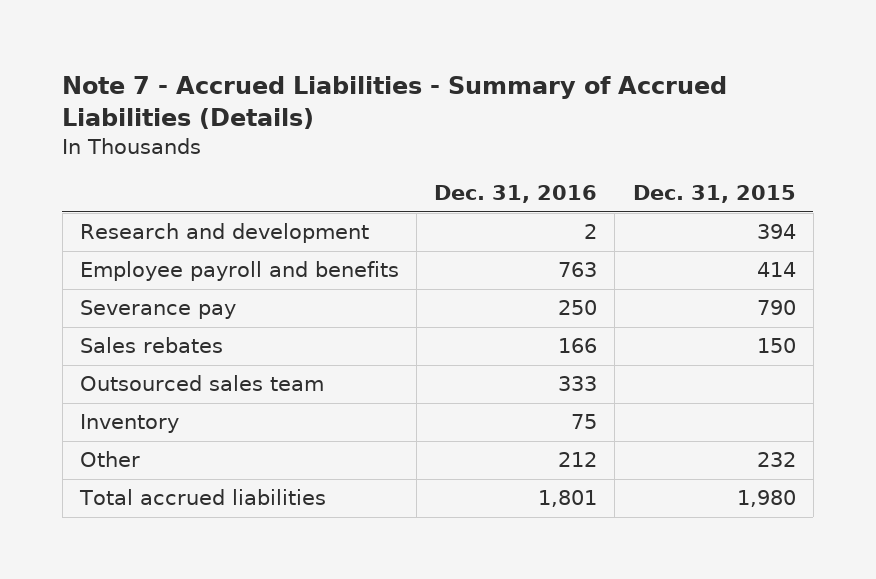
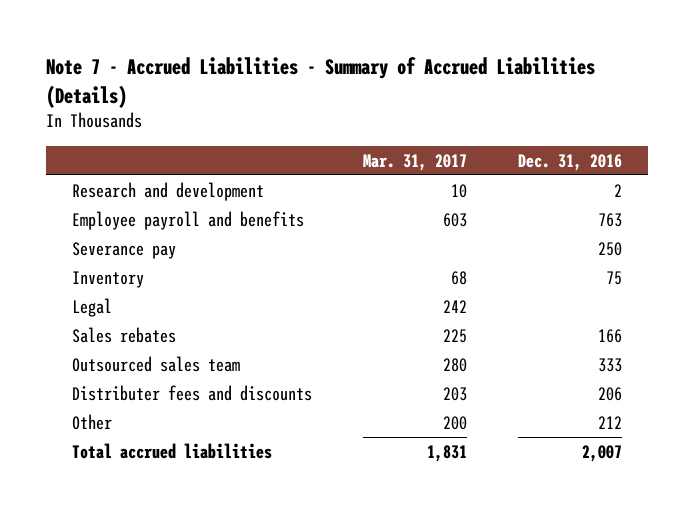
[632,185,796,204] Dec. 31, 2015 -> none
none -> [363,153,468,171] Mar. 31, 2017
[79,414,179,434] Inventory -> [71,270,144,288] Inventory
none -> [71,297,112,317] Legal
none -> [71,384,312,401] Distributer fees and discounts
[538,490,598,508] 1,801 -> [582,444,623,462] 2,007

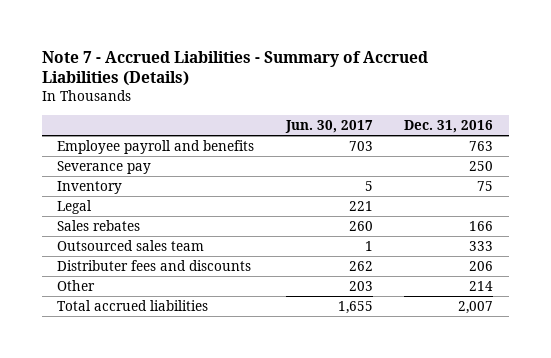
[363,153,468,171] Mar. 31, 2017 -> none
none -> [284,119,373,133] Jun. 30, 2017
[71,181,264,201] Research and development -> none
[598,415,623,429] 212 -> [469,280,494,291] 214

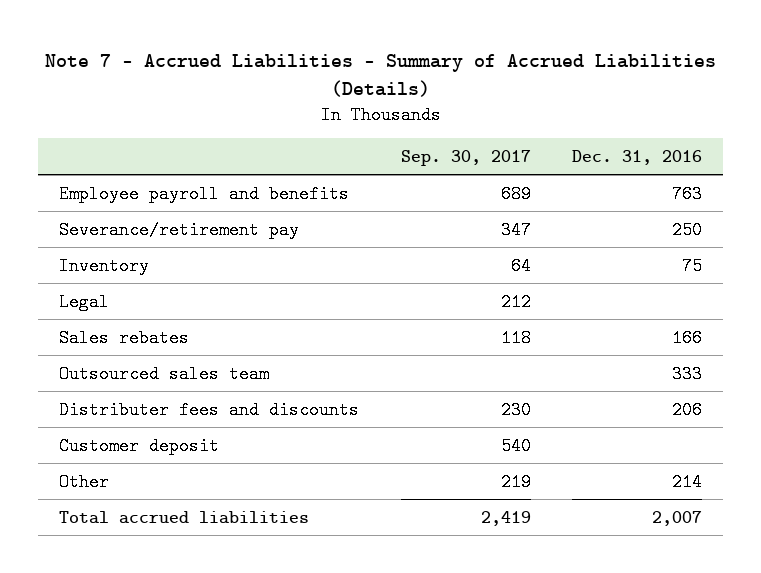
[284,119,373,133] Jun. 30, 2017 -> none
none -> [400,149,531,166] Sep. 30, 2017
[57,160,152,174] Severance pay -> [59,220,300,239] Severance/retirement pay
none -> [59,436,220,455] Customer deposit

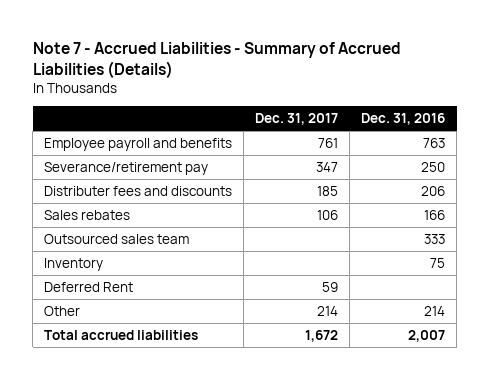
[400,149,531,166] Sep. 30, 2017 -> none
none -> [255,113,339,126] Dec. 31, 2017
[59,292,110,311] Legal -> none
[59,400,360,419] Distributer fees and discounts -> [44,185,233,196] Distributer fees and discounts
[59,436,220,455] Customer deposit -> none
[59,256,150,275] Inventory -> [44,257,104,271] Inventory
none -> [44,281,134,292] Deferred Rent

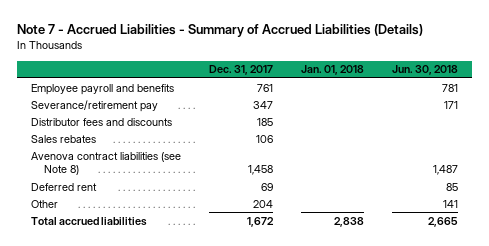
[361,113,446,126] Dec. 31, 2016 -> none
none -> [300,65,364,76] Jan. 01, 2018
none -> [391,65,458,76] Jun. 30, 2018
[44,185,233,196] Distributer fees and discounts -> [31,117,173,126] Distributor fees and discounts
[44,233,190,244] Outsourced sales team -> none
[44,257,104,271] Inventory -> none
none -> [31,151,182,176] Avenova contract liabilities (see Note 8)
[44,281,134,292] Deferred Rent -> [31,182,98,191] Deferred rent
[322,281,339,292] 59 -> [260,182,273,191] 69
[317,305,339,316] 214 -> [252,199,273,208] 204

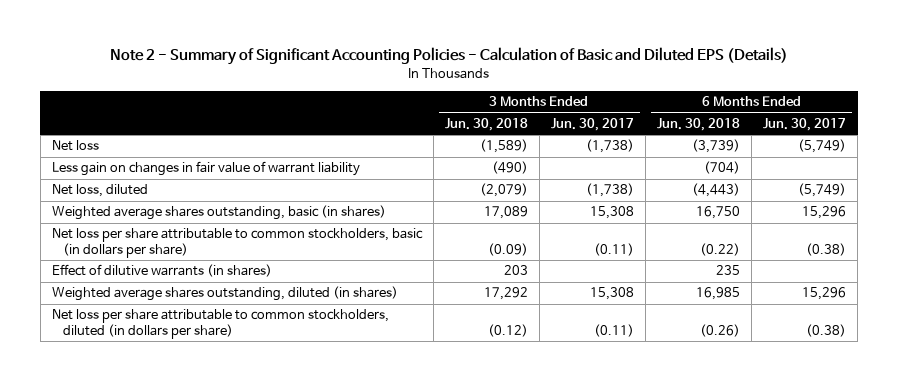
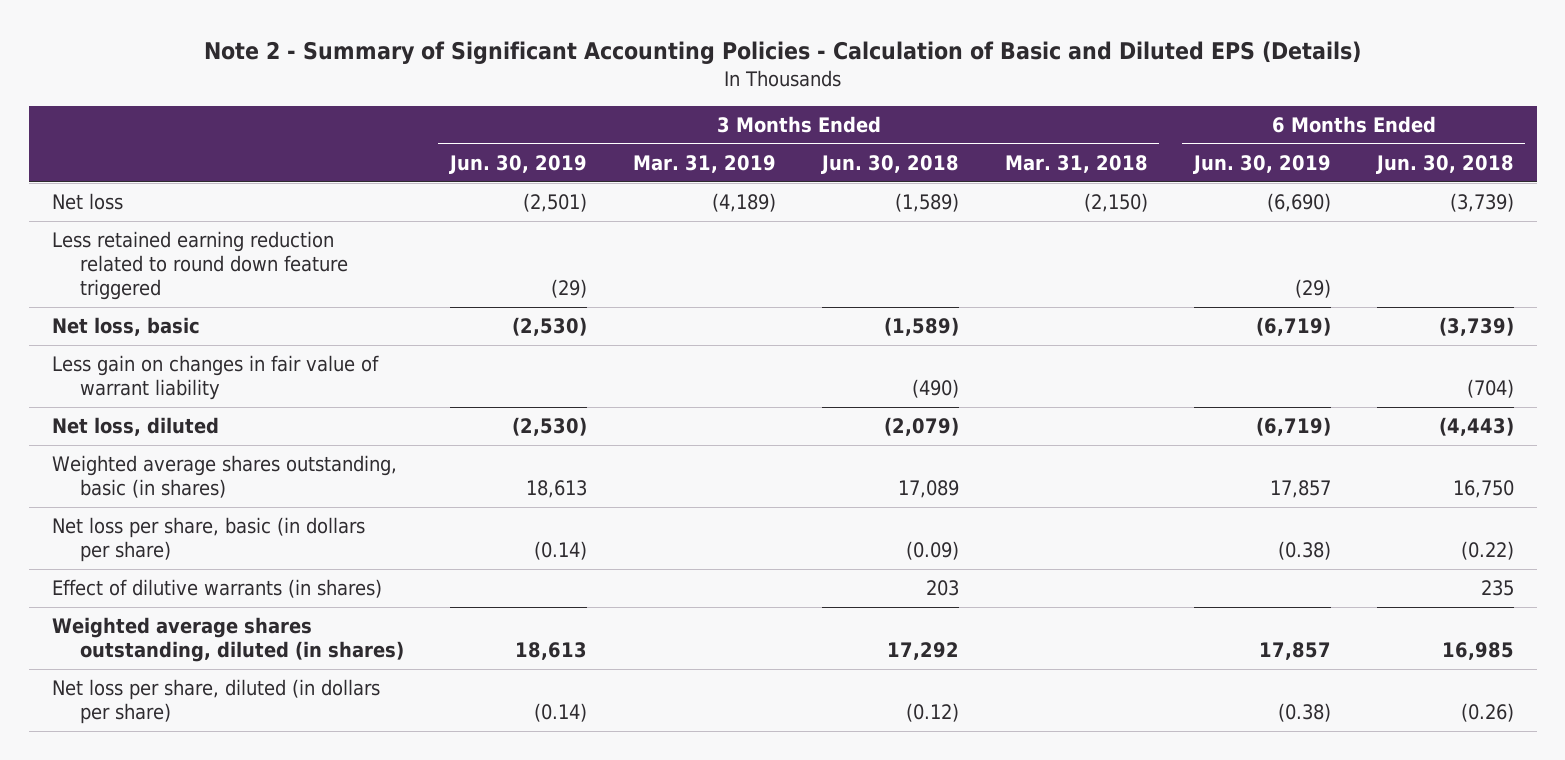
[550,117,634,131] Jun. 30, 2017 -> none
[763,117,847,131] Jun. 30, 2017 -> none
none -> [448,155,587,175] Jun. 30, 2019
none -> [632,155,776,174] Mar. 31, 2019
none -> [1004,155,1148,174] Mar. 31, 2018
none -> [1192,155,1331,175] Jun. 30, 2019
none -> [51,231,349,301] Less retained earning reduction related to round down feature triggered
none -> [51,317,200,337] Net loss, basic
[51,228,423,258] Net loss per share attributable to common stockholders, basic (in dollars per share) -> [51,517,365,563] Net loss per share, basic (in dollars per share)
[51,309,389,339] Net loss per share attributable to common stockholders, diluted (in dollars per share) -> [51,679,380,725] Net loss per share, diluted (in dollars per share)

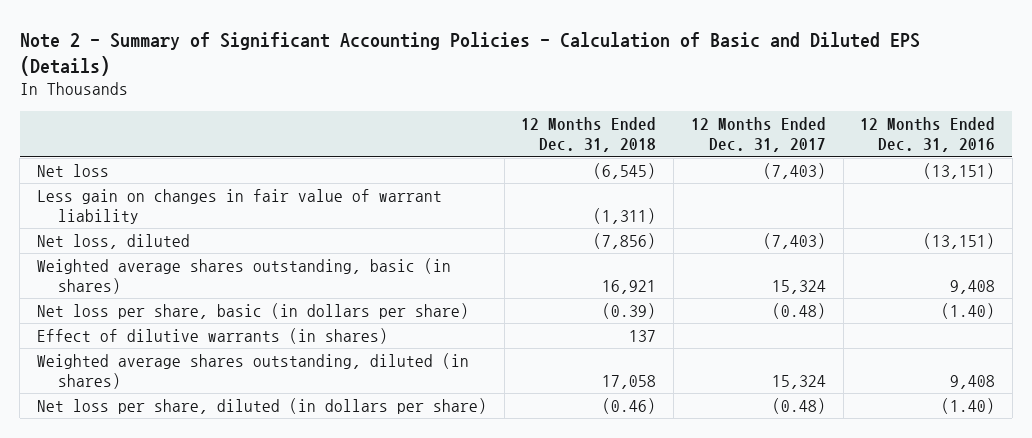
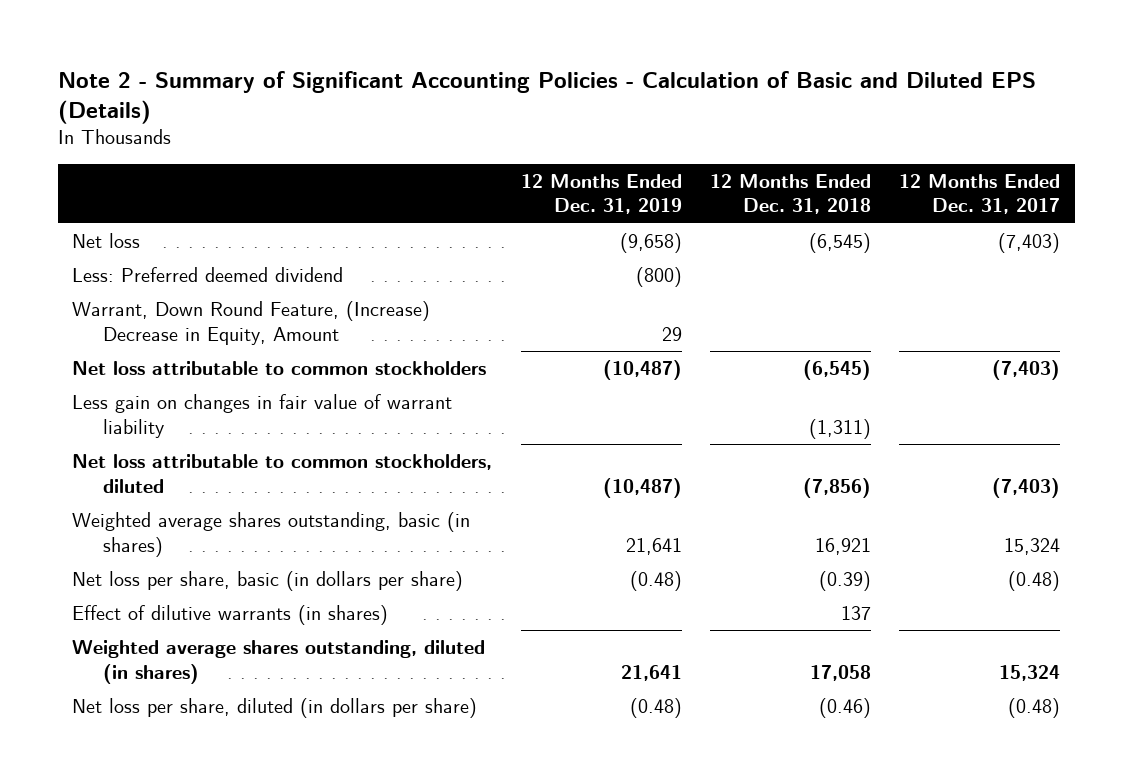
[860,117,996,153] 12 Months Ended Dec. 31, 2016 -> none
none -> [520,173,682,215] 12 Months Ended Dec. 31, 2019
none -> [72,267,344,283] Less: Preferred deemed dividend
none -> [72,301,431,345] Warrant, Down Round Feature, (Increase) Decrease in Equity, Amount
none -> [72,361,487,376] Net loss attributable to common stockholders
[37,234,191,250] Net loss, diluted -> [72,454,493,493] Net loss attributable to common stockholders, diluted

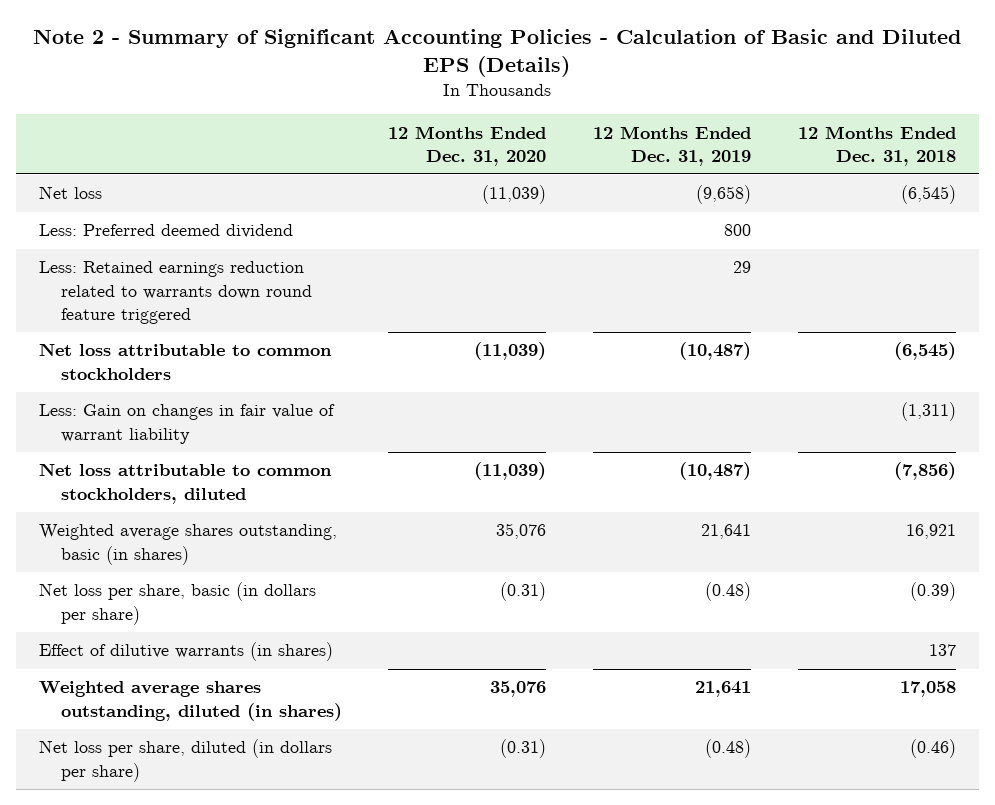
[899,173,1061,215] 12 Months Ended Dec. 31, 2017 -> none
none -> [388,125,547,166] 12 Months Ended Dec. 31, 2020
[635,267,682,288] (800) -> [723,224,751,237] 800
[72,301,431,345] Warrant, Down Round Feature, (Increase) Decrease in Equity, Amount -> [39,261,312,324] Less: Retained earnings reduction related to warrants down round feature triggered
[72,394,453,438] Less gain on changes in fair value of warrant liability -> [39,404,336,444] Less: Gain on changes in fair value of warrant liability

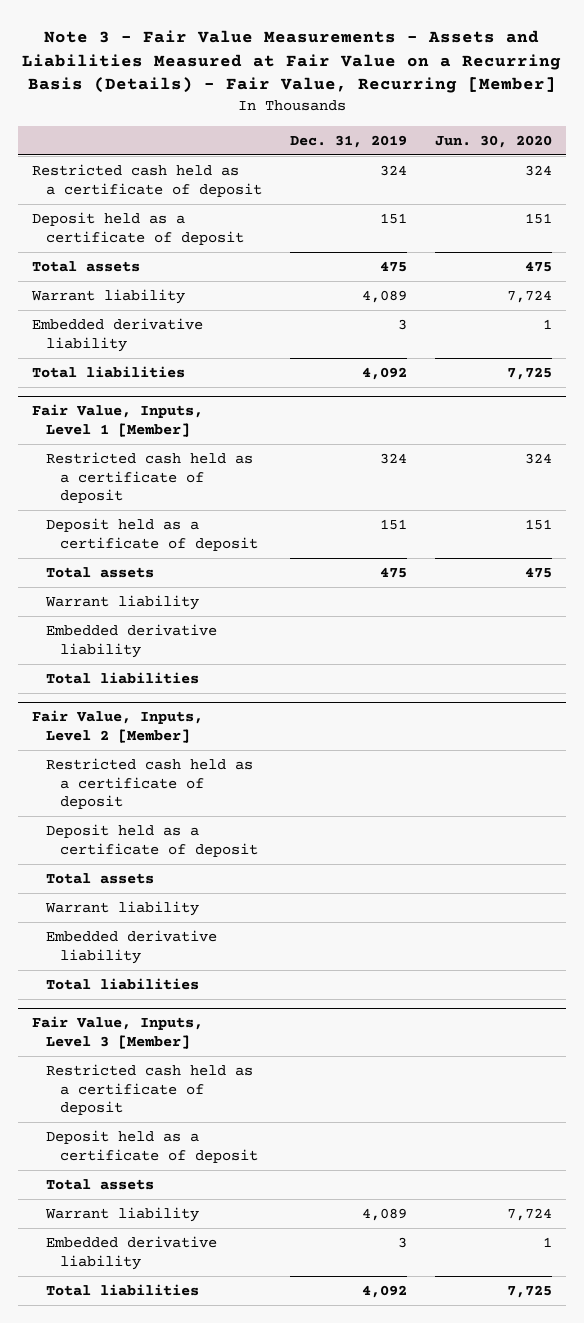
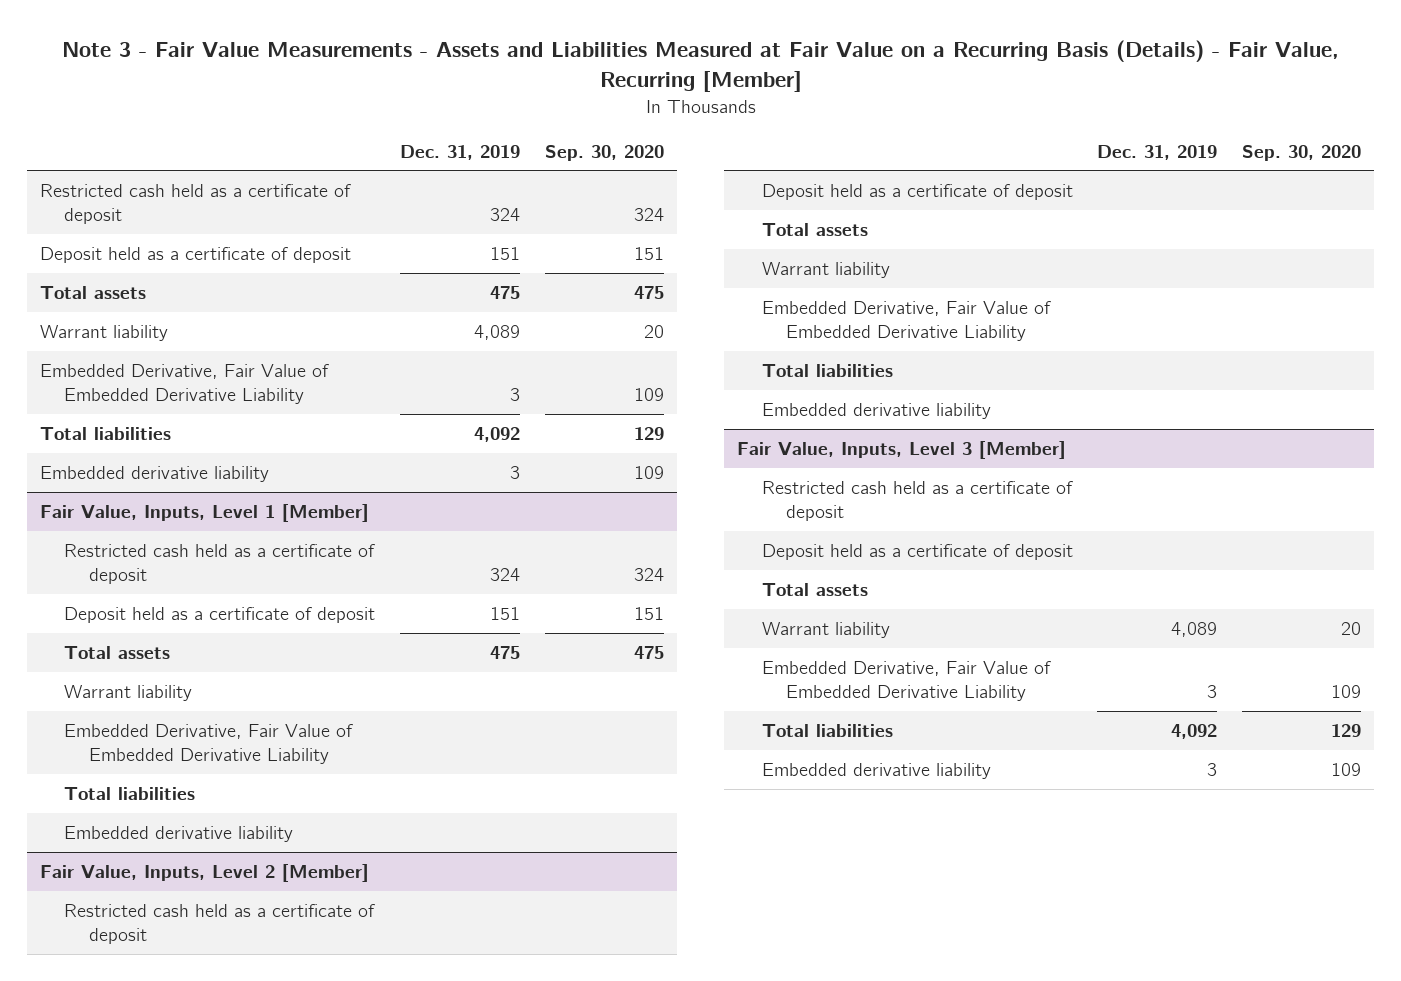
[434,134,552,148] Jun. 30, 2020 -> none
none -> [545,144,665,161] Sep. 30, 2020
none -> [39,363,329,405] Embedded Derivative, Fair Value of Embedded Derivative Liability
[31,318,203,352] Embedded derivative liability -> [39,465,269,482] Embedded derivative liability
none -> [64,723,354,765] Embedded Derivative, Fair Value of Embedded Derivative Liability
[45,624,217,658] Embedded derivative liability -> [64,825,294,842] Embedded derivative liability
none -> [761,300,1051,342] Embedded Derivative, Fair Value of Embedded Derivative Liability
[45,930,217,964] Embedded derivative liability -> [761,402,991,419] Embedded derivative liability
none -> [761,660,1051,702] Embedded Derivative, Fair Value of Embedded Derivative Liability
[45,1236,217,1270] Embedded derivative liability -> [761,762,991,779] Embedded derivative liability

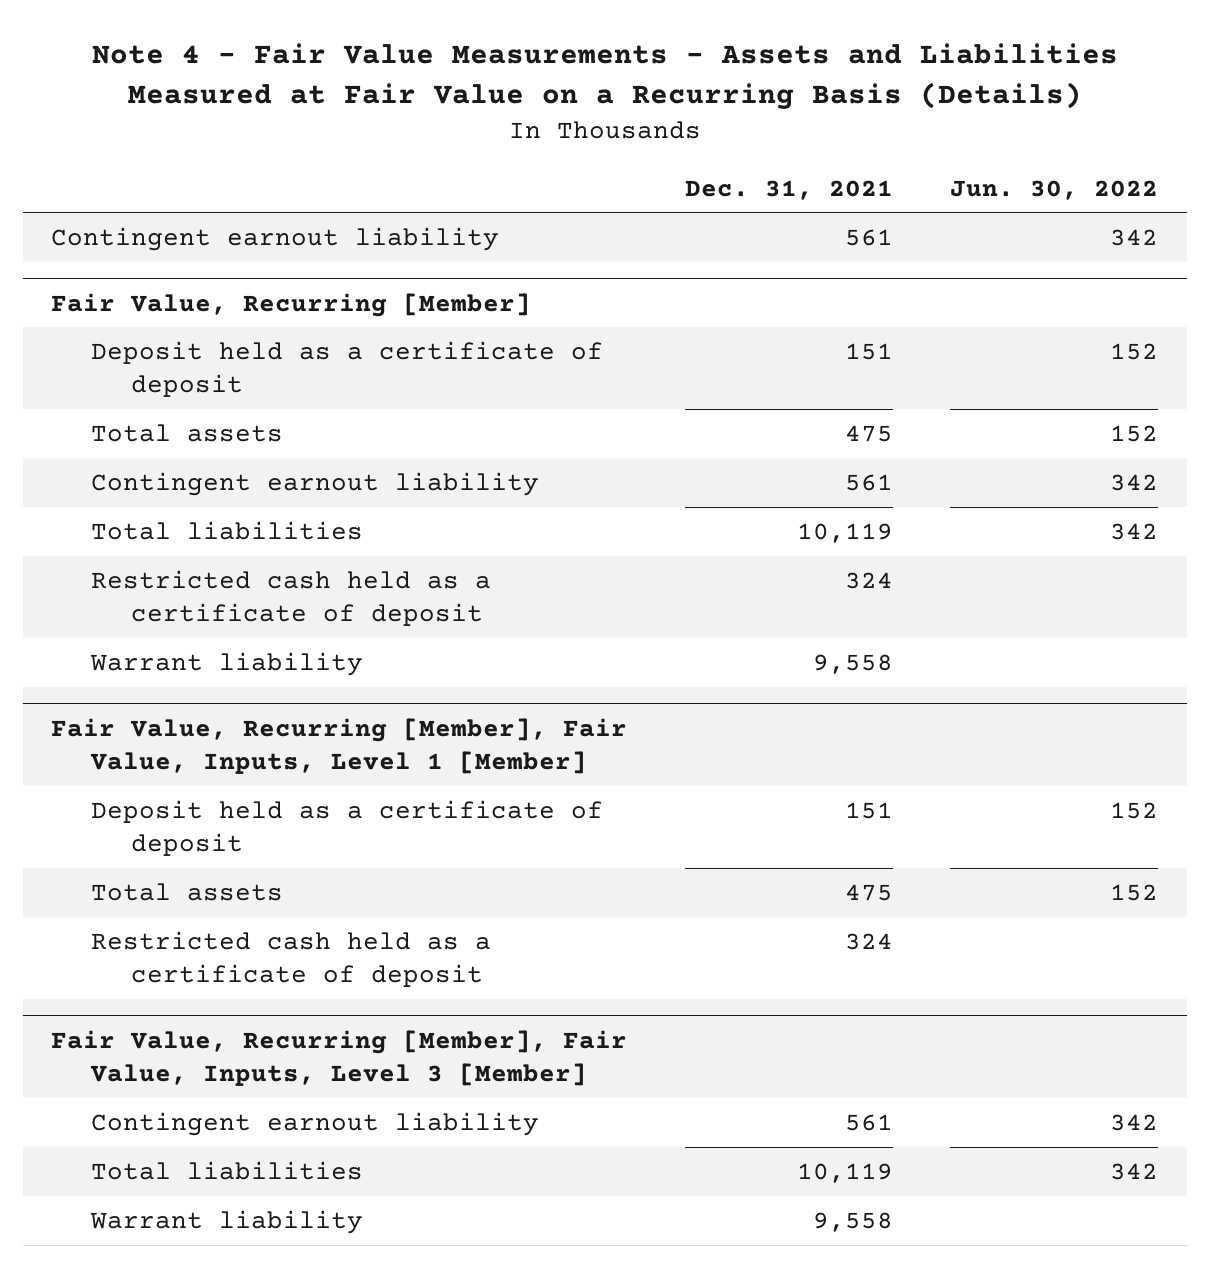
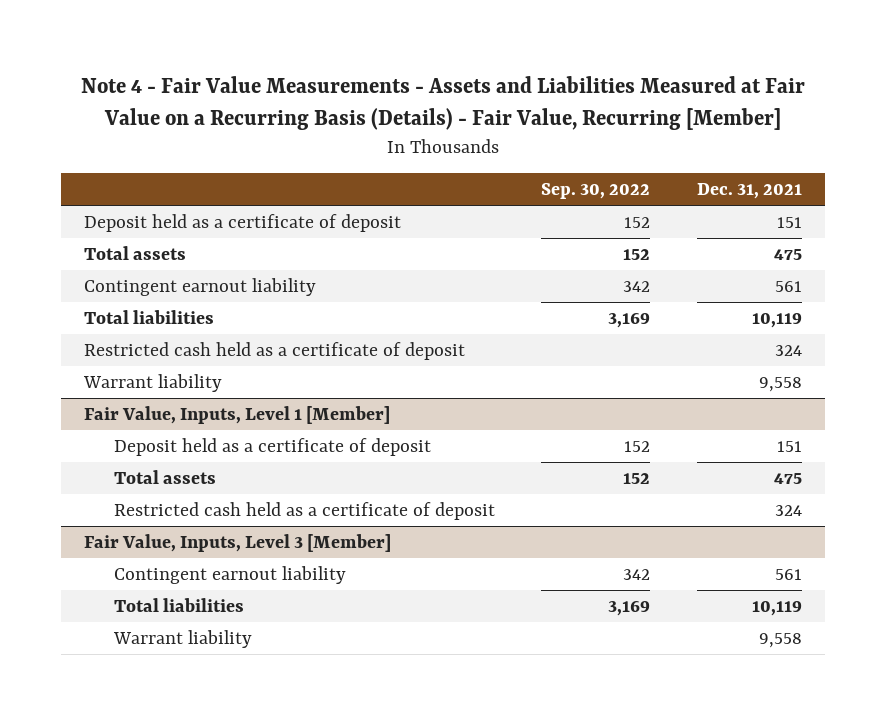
[91,42,1118,109] Note 4 - Fair Value Measurements - Assets and Liabilities Measured at Fair Value on a Recurring Basis (Details) -> [81,75,806,130] Note 4 - Fair Value Measurements - Assets and Liabilities Measured at Fair Value on a Recurring Basis (Details) - Fair Value, Recurring [Member]
[950,179,1159,200] Jun. 30, 2022 -> none
none -> [541,183,651,200] Sep. 30, 2022
[51,226,500,251] Contingent earnout liability -> none
[51,292,532,317] Fair Value, Recurring [Member] -> none
[51,717,628,774] Fair Value, Recurring [Member], Fair Value, Inputs, Level 1 [Member] -> [84,405,391,424] Fair Value, Inputs, Level 1 [Member]
[51,1029,628,1086] Fair Value, Recurring [Member], Fair Value, Inputs, Level 3 [Member] -> [84,533,392,552] Fair Value, Inputs, Level 3 [Member]

